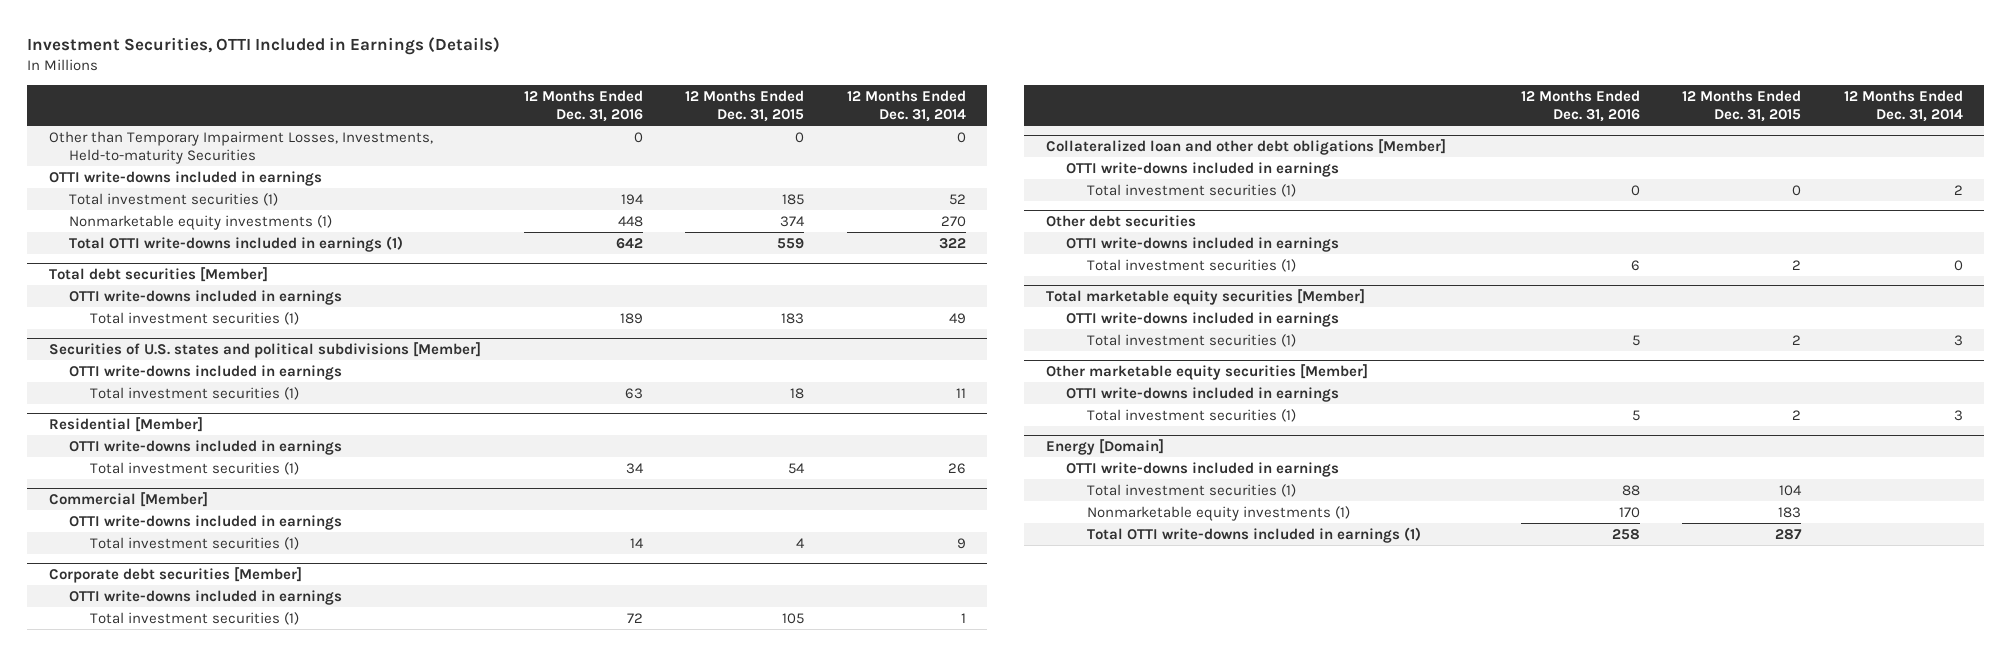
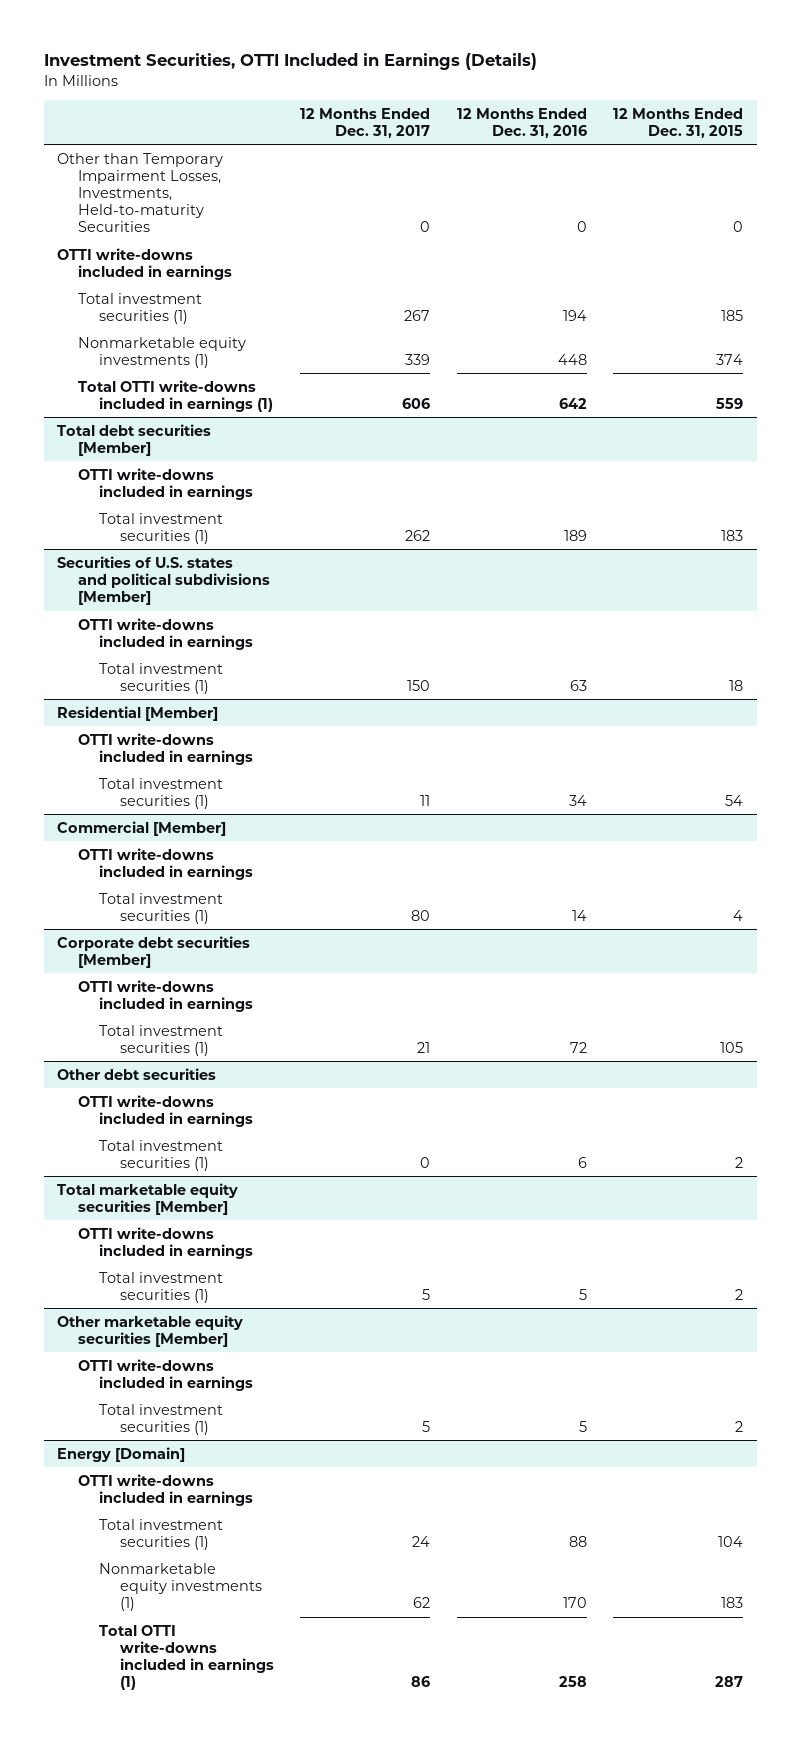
[847,89,967,122] 12 Months Ended Dec. 31, 2014 -> none
none -> [300,107,431,138] 12 Months Ended Dec. 31, 2017
[1045,138,1446,155] Collateralized loan and other debt obligations [Member] -> none
[1066,161,1340,177] OTTI write-downs included in earnings -> none
[1086,183,1296,197] Total investment securities (1) -> none

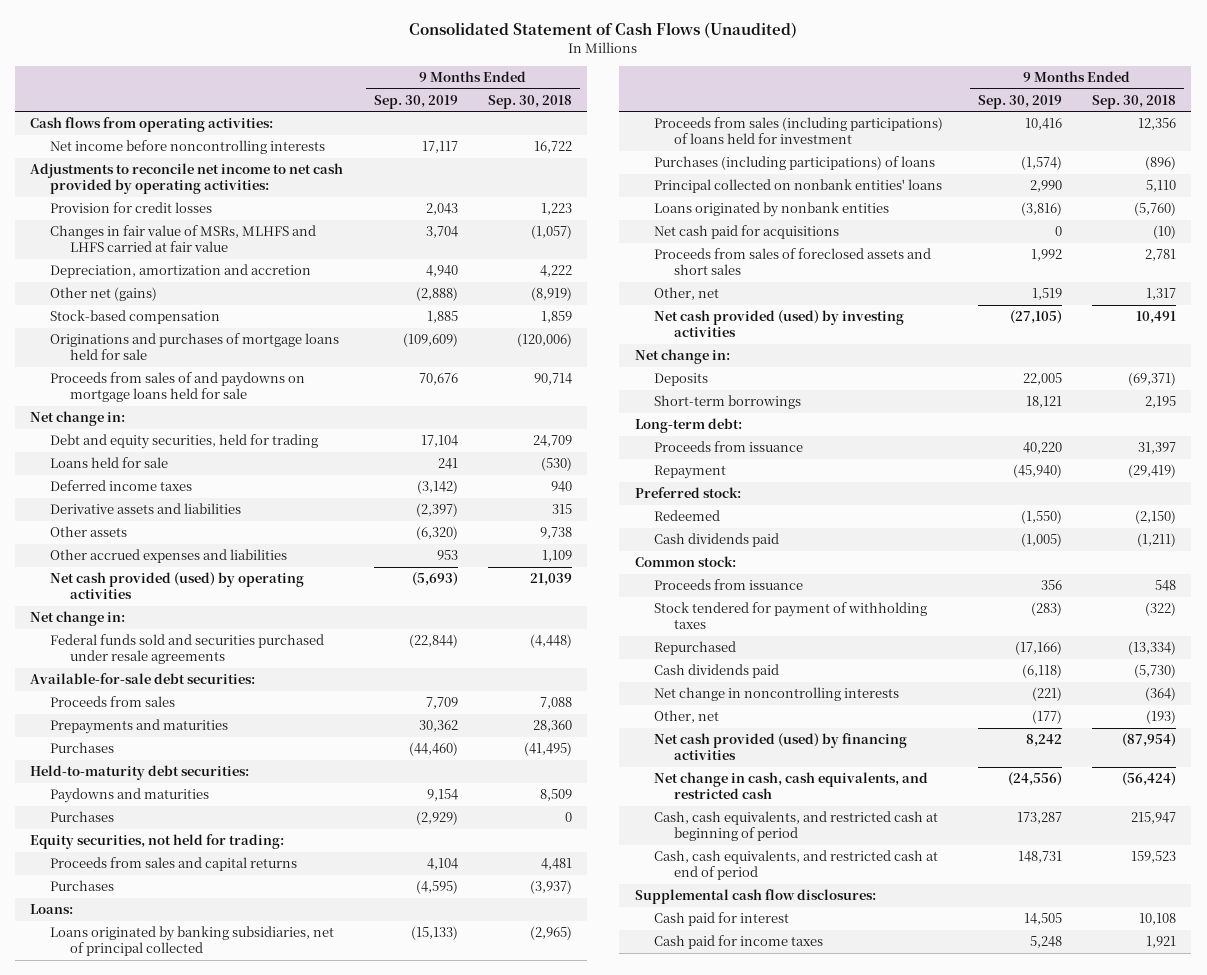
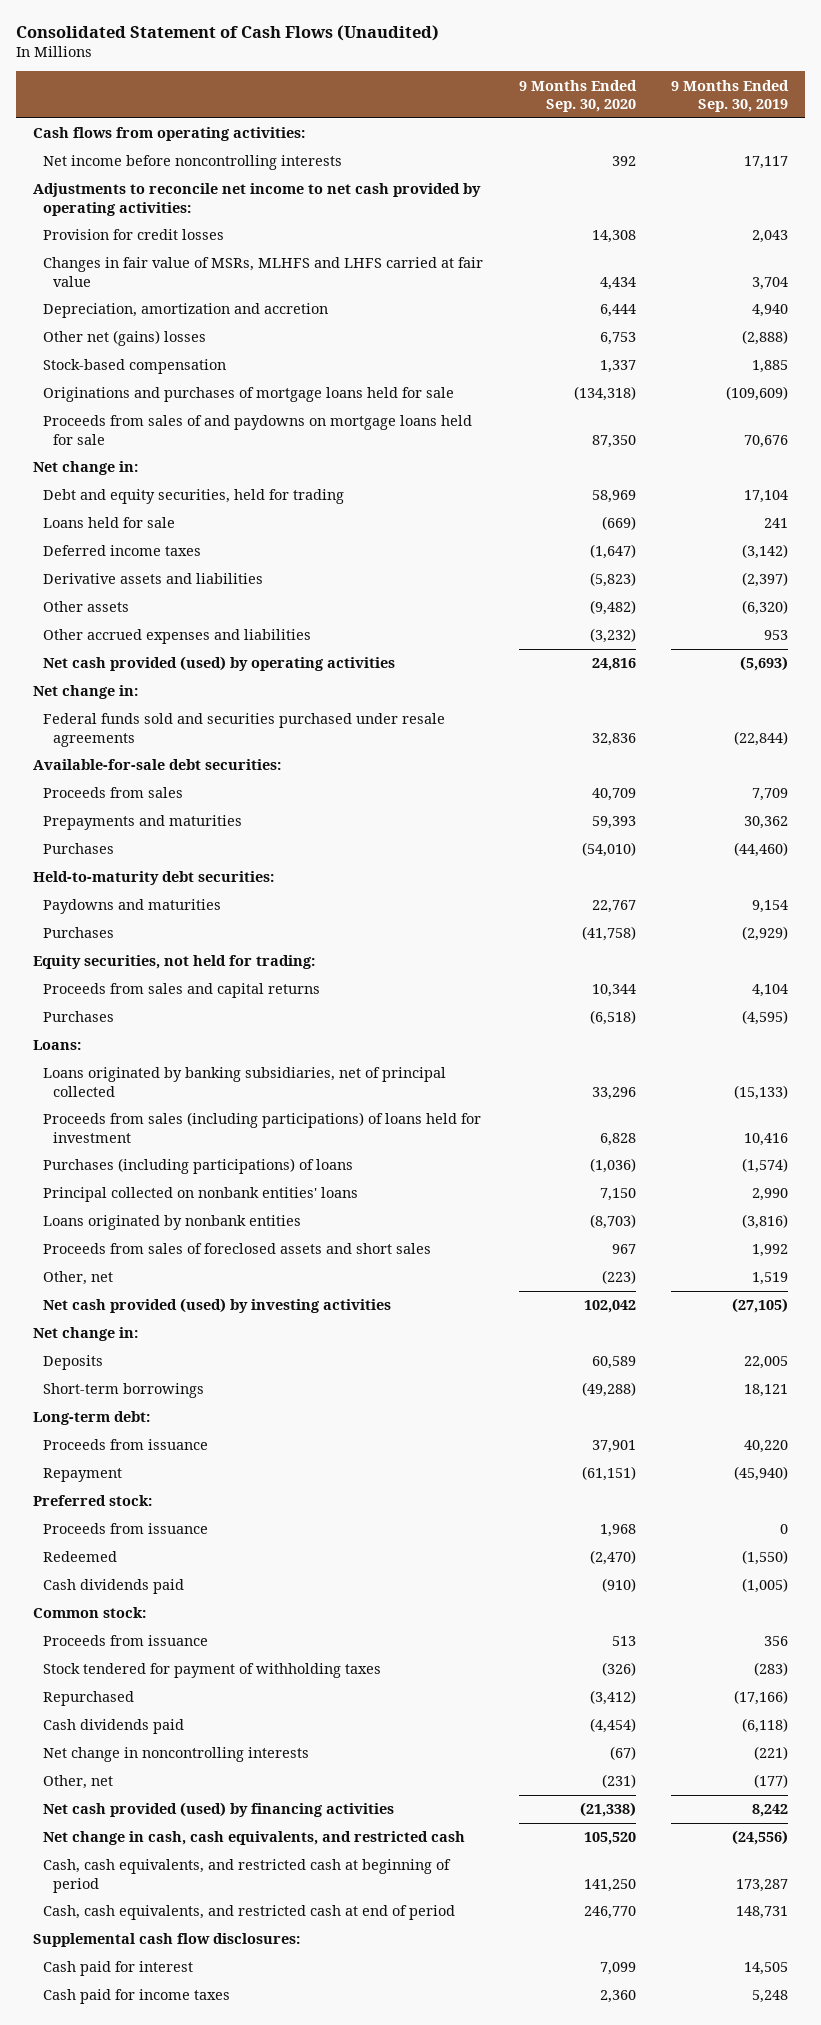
[487,94,572,109] Sep. 30, 2018 -> none
none -> [518,79,637,113] 9 Months Ended Sep. 30, 2020
[49,287,157,302] Other net (gains) -> [43,330,207,347] Other net (gains) losses
[654,225,840,240] Net cash paid for acquisitions -> none
none -> [43,1523,209,1535] Proceeds from issuance

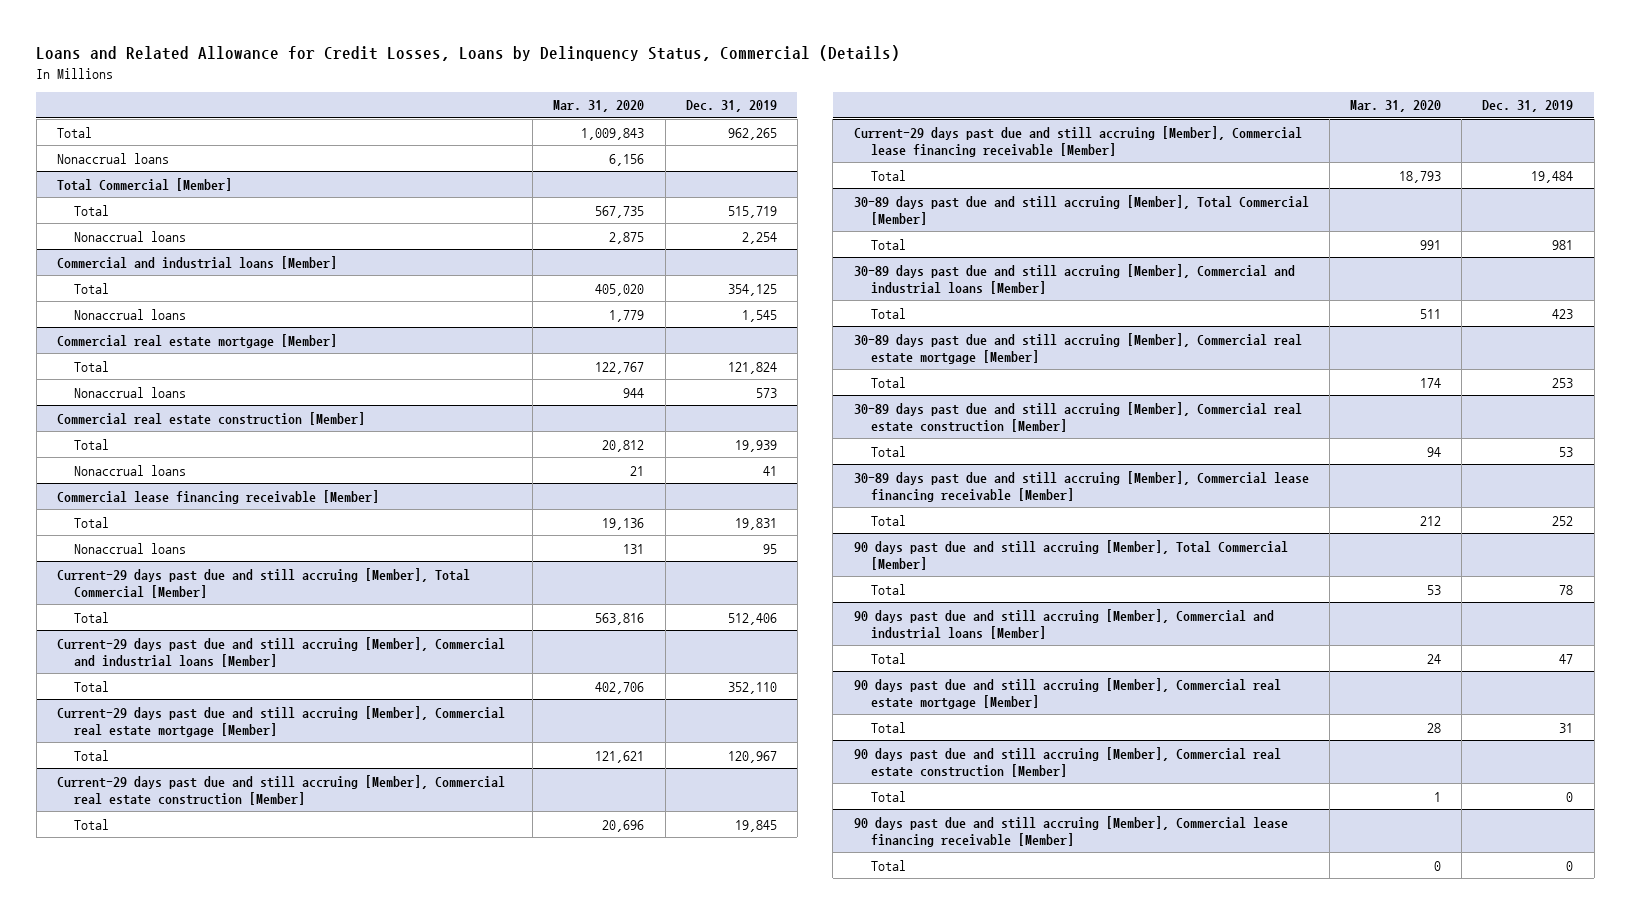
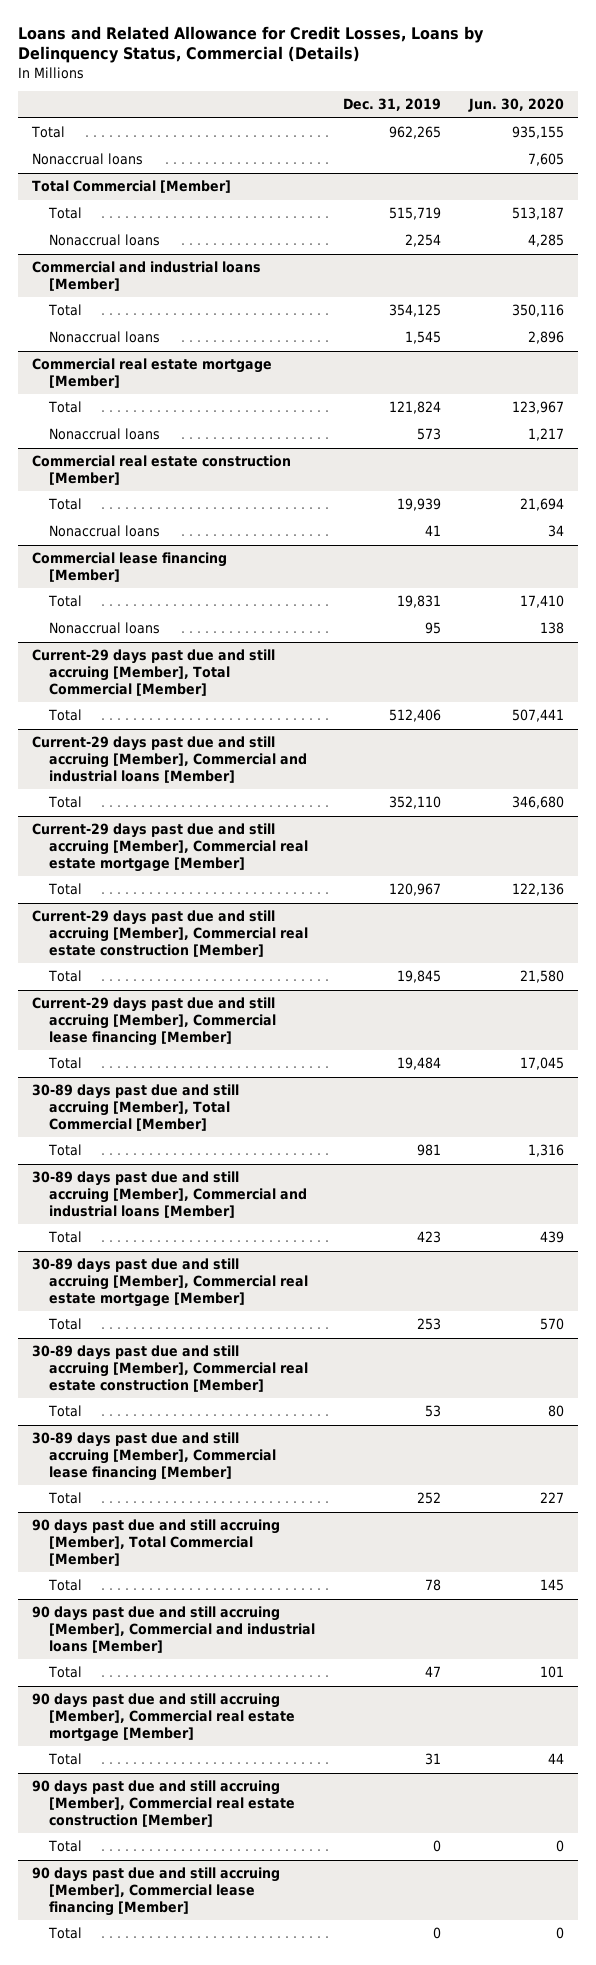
[553,100,645,113] Mar. 31, 2020 -> none
none -> [468,98,565,113] Jun. 30, 2020
[56,489,379,504] Commercial lease financing receivable [Member] -> [31,552,227,582] Commercial lease financing [Member]
[853,125,1302,157] Current-29 days past due and still accruing [Member], Commercial lease financing receivable [Member] -> [31,997,277,1046] Current-29 days past due and still accruing [Member], Commercial lease financing [Member]
[853,470,1309,502] 30-89 days past due and still accruing [Member], Commercial lease financing receivable [Member] -> [31,1432,277,1481] 30-89 days past due and still accruing [Member], Commercial lease financing [Member]
[853,815,1288,847] 90 days past due and still accruing [Member], Commercial lease financing receivable [Member] -> [31,1867,280,1916] 90 days past due and still accruing [Member], Commercial lease financing [Member]

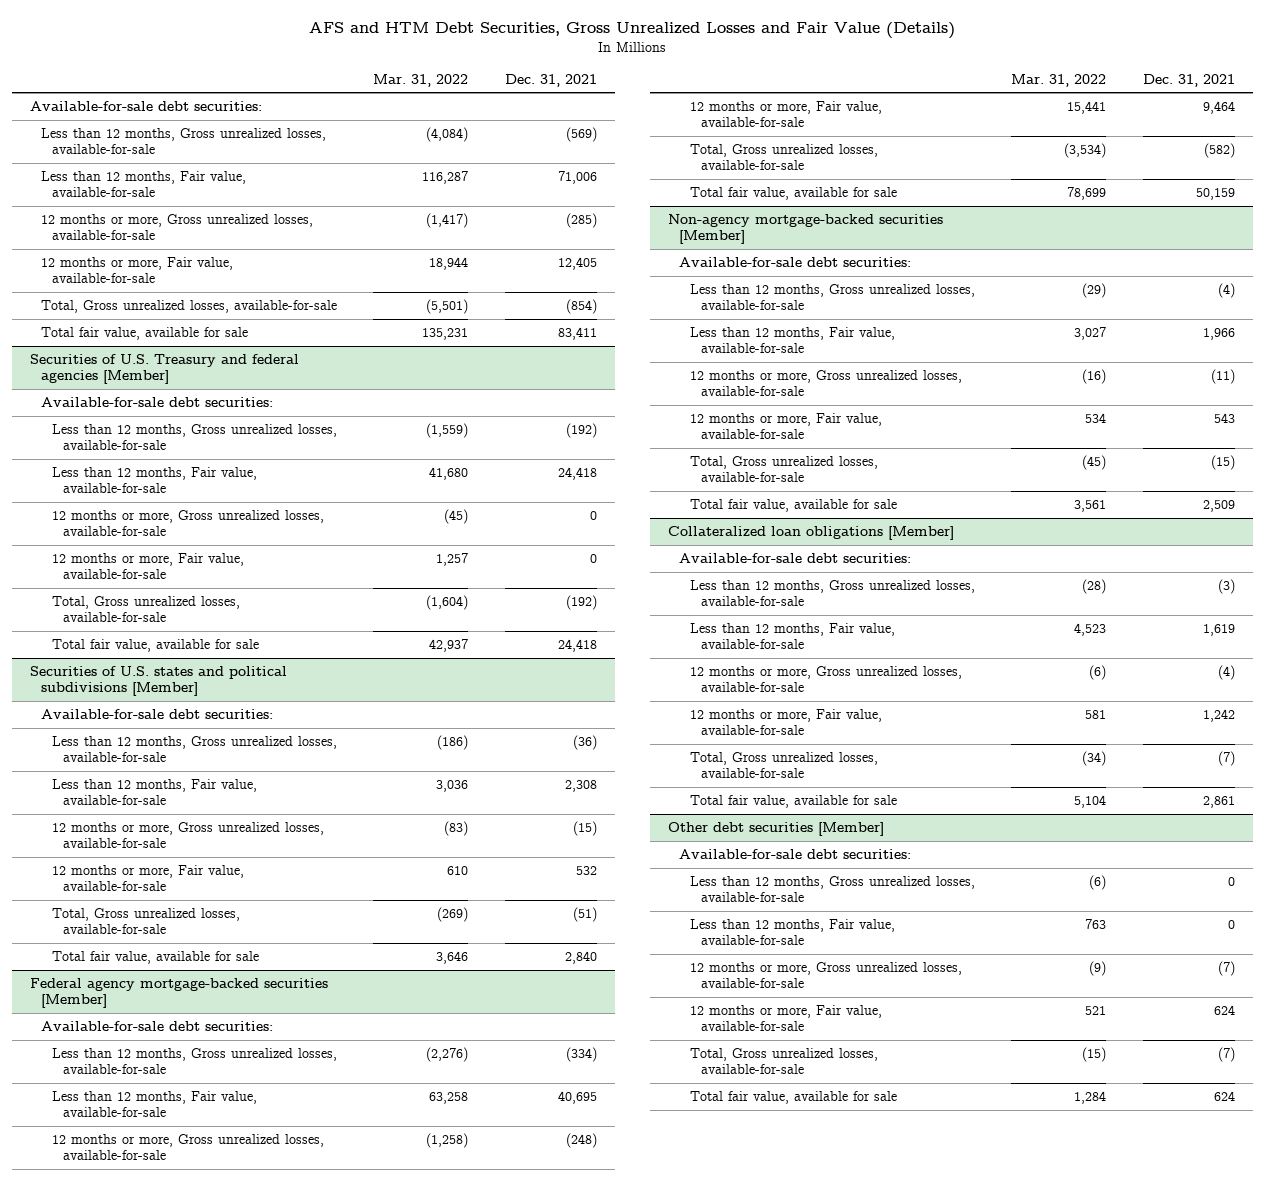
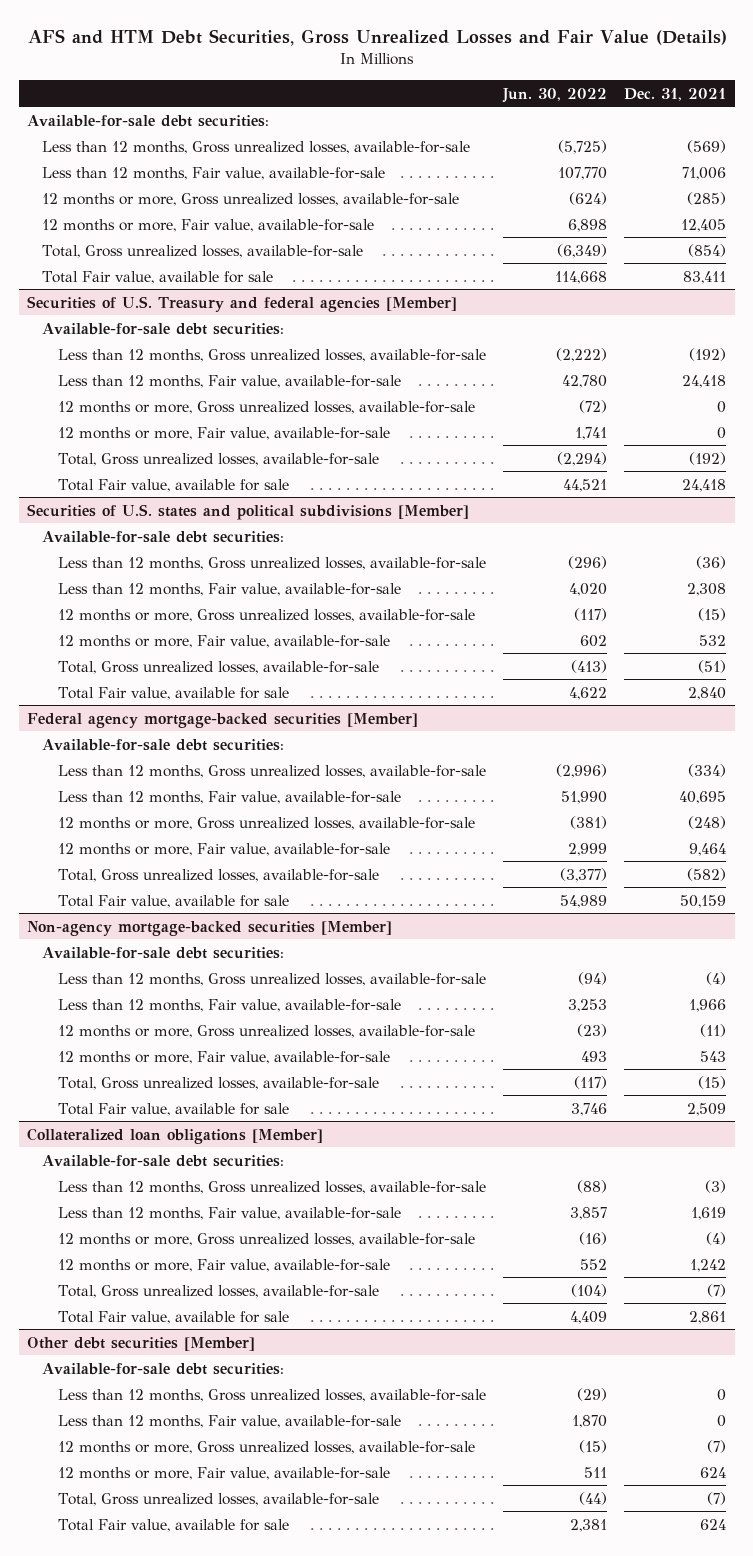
[373,73,469,87] Mar. 31, 2022 -> none
none -> [501,87,607,103] Jun. 30, 2022
[40,327,248,341] Total fair value, available for sale -> [42,270,274,284] Total Fair value, available for sale
[51,639,259,653] Total fair value, available for sale -> [57,478,289,492] Total Fair value, available for sale
[51,951,259,965] Total fair value, available for sale -> [57,686,289,700] Total Fair value, available for sale
[689,187,897,201] Total fair value, available for sale -> [57,894,289,908] Total Fair value, available for sale
[689,499,897,513] Total fair value, available for sale -> [57,1102,289,1116] Total Fair value, available for sale
[689,795,897,809] Total fair value, available for sale -> [57,1310,289,1324] Total Fair value, available for sale
[689,1091,897,1105] Total fair value, available for sale -> [57,1518,289,1532] Total Fair value, available for sale

